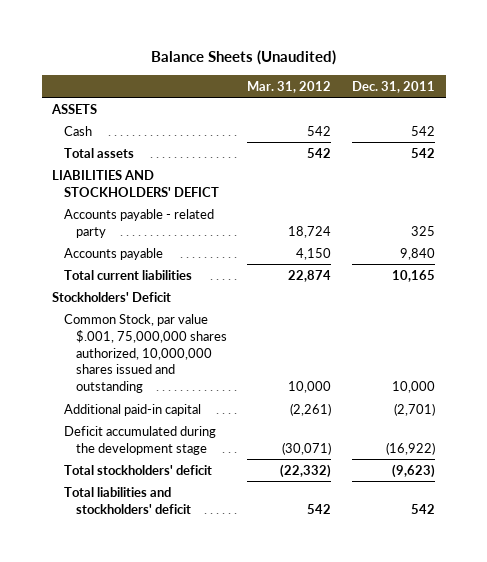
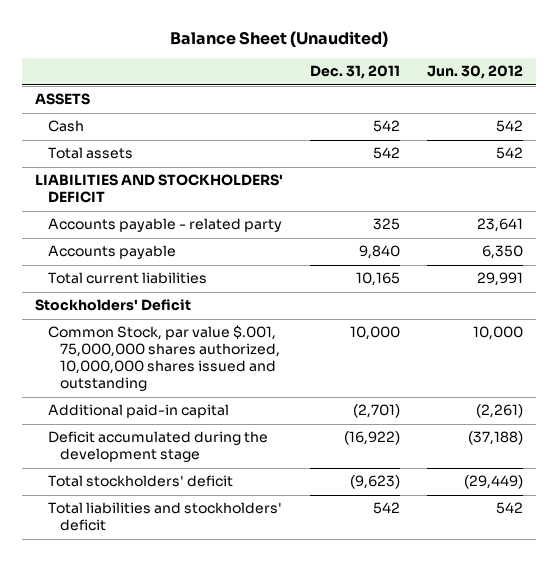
[150,50,336,66] Balance Sheets (Unaudited) -> [170,30,389,47] Balance Sheet (Unaudited)
[247,81,332,94] Mar. 31, 2012 -> none
none -> [426,65,523,80] Jun. 30, 2012
[51,169,219,197] LIABILITIES AND STOCKHOLDERS' DEFICT -> [35,174,284,204] LIABILITIES AND STOCKHOLDERS' DEFICIT

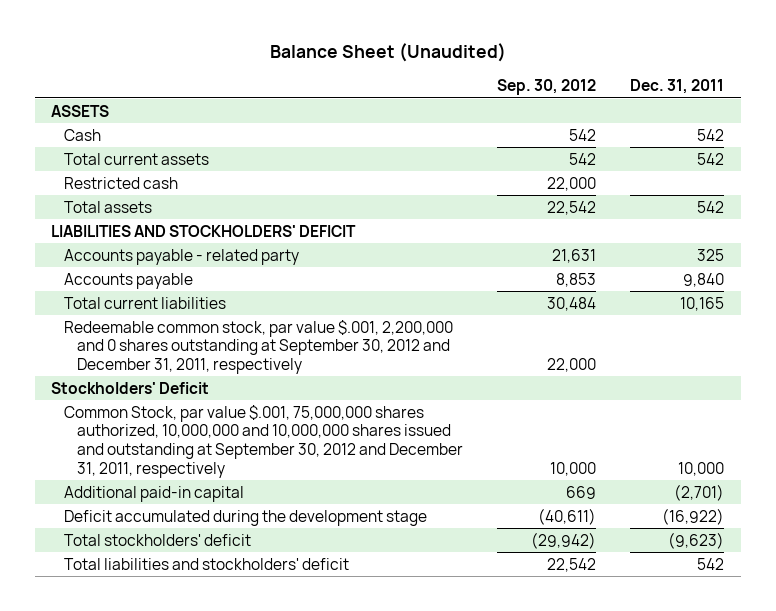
[426,65,523,80] Jun. 30, 2012 -> none
none -> [497,79,597,96] Sep. 30, 2012
none -> [64,152,210,165] Total current assets
none -> [64,176,179,189] Restricted cash
none -> [64,319,454,374] Redeemable common stock, par value $.001, 2,200,000 and 0 shares outstanding at September 30, 2012 and December 31, 2011, respectively
[47,325,281,392] Common Stock, par value $.001, 75,000,000 shares authorized, 10,000,000 shares issued and outstanding -> [64,404,464,478] Common Stock, par value $.001, 75,000,000 shares authorized, 10,000,000 and 10,000,000 shares issued and outstanding at September 30, 2012 and December 31, 2011, respectively

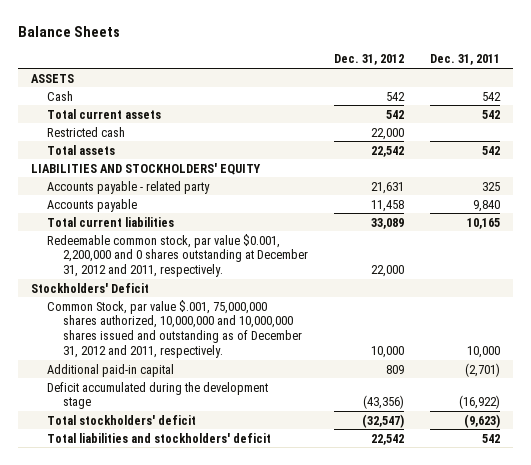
[269,43,506,63] Balance Sheet (Unaudited) -> [17,26,120,38] Balance Sheets
[497,79,597,96] Sep. 30, 2012 -> none
none -> [334,54,405,66] Dec. 31, 2012
[51,224,357,237] LIABILITIES AND STOCKHOLDERS' DEFICIT -> [30,162,261,175] LIABILITIES AND STOCKHOLDERS' EQUITY
[64,319,454,374] Redeemable common stock, par value $.001, 2,200,000 and 0 shares outstanding at September 30, 2012 and December 31, 2011, respectively -> [47,233,309,278] Redeemable common stock, par value $0.001, 2,200,000 and 0 shares outstanding at December 31, 2012 and 2011, respectively.
[64,404,464,478] Common Stock, par value $.001, 75,000,000 shares authorized, 10,000,000 and 10,000,000 shares issued and outstanding at September 30, 2012 and December 31, 2011, respectively -> [47,299,303,359] Common Stock, par value $.001, 75,000,000 shares authorized, 10,000,000 and 10,000,000 shares issued and outstanding as of December 31, 2012 and 2011, respectively.

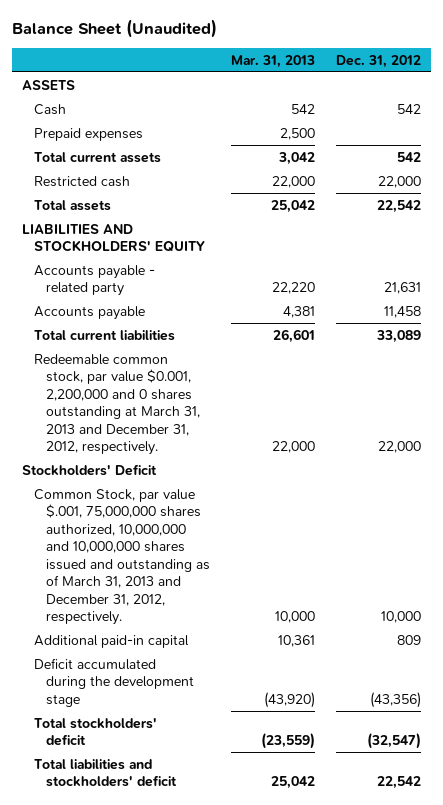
[17,26,120,38] Balance Sheets -> [11,18,217,38] Balance Sheet (Unaudited)
[430,54,501,66] Dec. 31, 2011 -> none
none -> [230,54,315,68] Mar. 31, 2013
none -> [34,127,144,141] Prepaid expenses
[47,233,309,278] Redeemable common stock, par value $0.001, 2,200,000 and 0 shares outstanding at December 31, 2012 and 2011, respectively. -> [34,353,200,456] Redeemable common stock, par value $0.001, 2,200,000 and 0 shares outstanding at March 31, 2013 and December 31, 2012, respectively.
[47,299,303,359] Common Stock, par value $.001, 75,000,000 shares authorized, 10,000,000 and 10,000,000 shares issued and outstanding as of December 31, 2012 and 2011, respectively. -> [34,488,210,626] Common Stock, par value $.001, 75,000,000 shares authorized, 10,000,000 and 10,000,000 shares issued and outstanding as of March 31, 2013 and December 31, 2012, respectively.

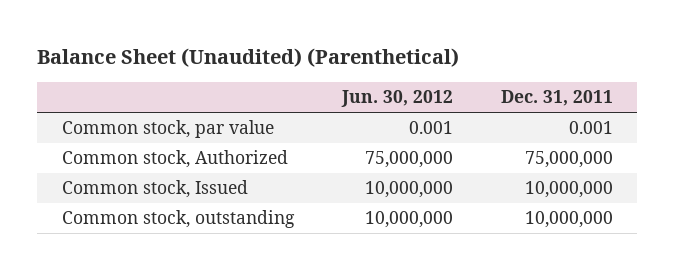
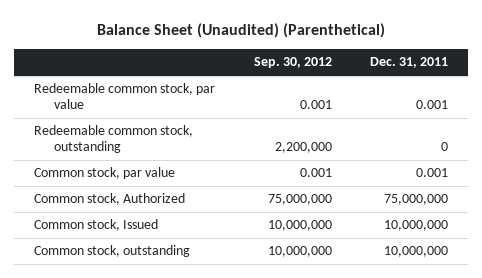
[340,90,453,108] Jun. 30, 2012 -> none
none -> [253,57,332,69] Sep. 30, 2012
none -> [33,83,215,110] Redeemable common stock, par value
none -> [33,125,193,154] Redeemable common stock, outstanding

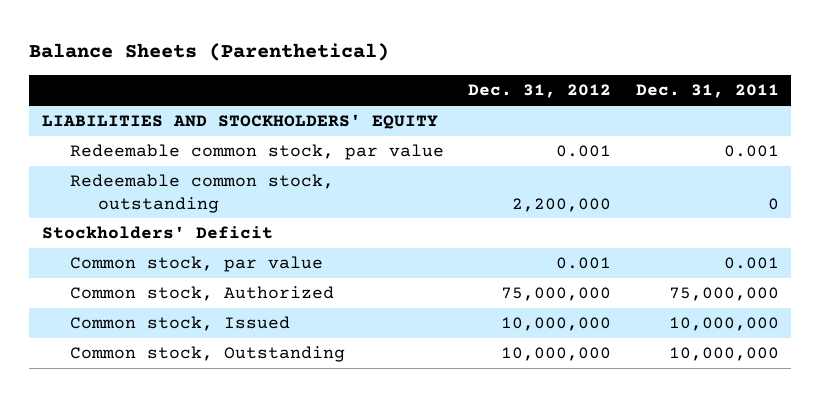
[97,23,386,39] Balance Sheet (Unaudited) (Parenthetical) -> [29,43,390,62] Balance Sheets (Parenthetical)
[253,57,332,69] Sep. 30, 2012 -> none
none -> [468,84,612,99] Dec. 31, 2012
none -> [41,114,438,130] LIABILITIES AND STOCKHOLDERS' EQUITY
none -> [41,226,273,240] Stockholders' Deficit
[33,245,190,258] Common stock, outstanding -> [69,346,345,363] Common stock, Outstanding

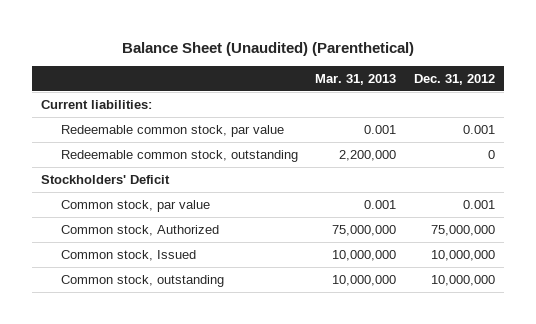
[29,43,390,62] Balance Sheets (Parenthetical) -> [122,41,415,56] Balance Sheet (Unaudited) (Parenthetical)
[635,84,779,99] Dec. 31, 2011 -> none
none -> [315,73,397,85] Mar. 31, 2013
[41,114,438,130] LIABILITIES AND STOCKHOLDERS' EQUITY -> none
none -> [41,100,153,110] Current liabilities:
[512,197,612,212] 2,200,000 -> [488,150,496,160] 0
[69,346,345,363] Common stock, Outstanding -> [60,275,224,288] Common stock, outstanding

